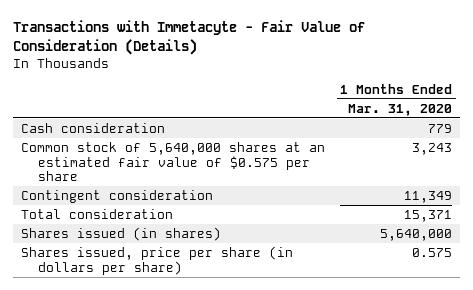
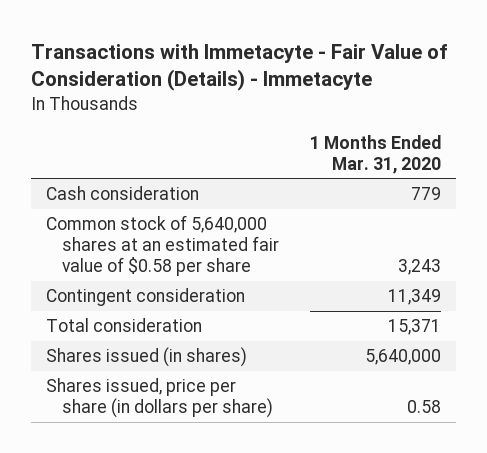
[12,20,365,56] Transactions with Immetacyte - Fair Value of Consideration (Details) -> [31,43,448,92] Transactions with Immetacyte - Fair Value of Consideration (Details) - Immetacyte
[20,141,325,182] Common stock of 5,640,000 shares at an estimated fair value of $0.575 per share -> [46,215,279,276] Common stock of 5,640,000 shares at an estimated fair value of $0.58 per share
[412,247,453,257] 0.575 -> [406,400,441,414] 0.58

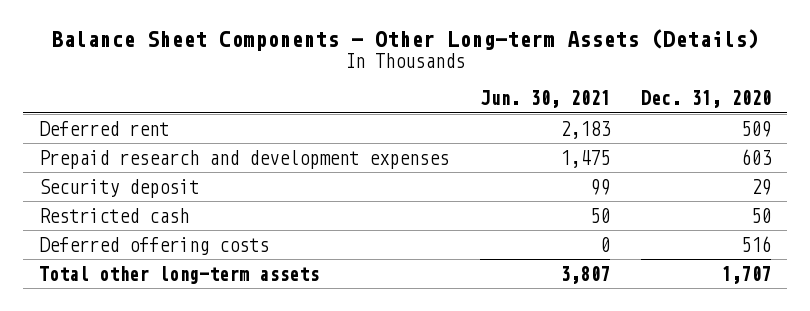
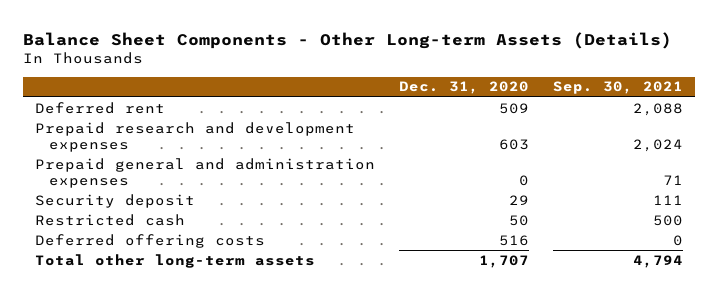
[480,90,611,109] Jun. 30, 2021 -> none
none -> [552,81,683,95] Sep. 30, 2021
none -> [35,157,376,188] Prepaid general and administration expenses

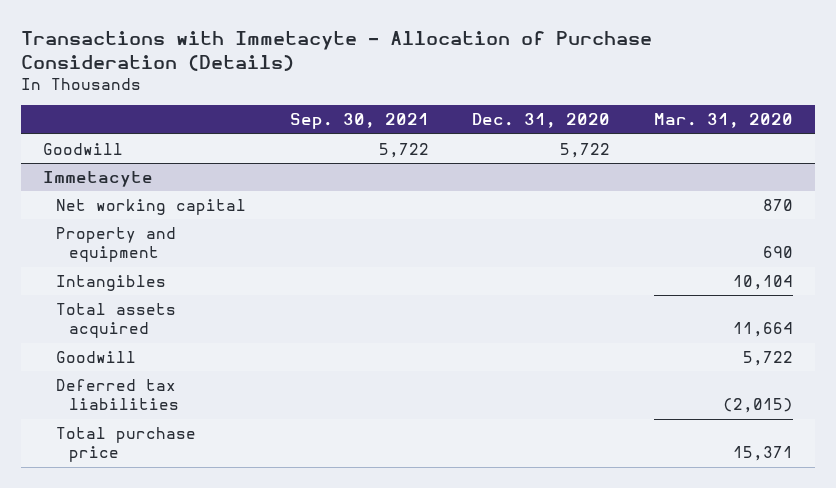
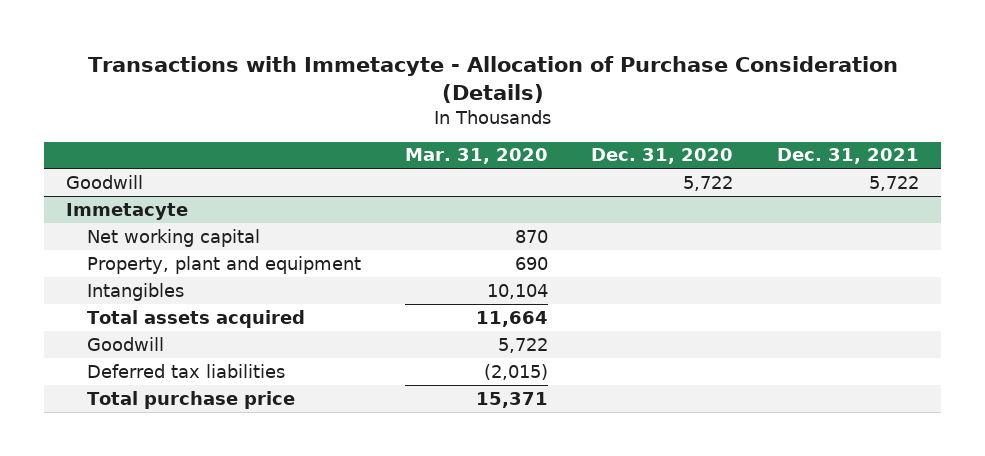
[289,113,429,130] Sep. 30, 2021 -> none
none -> [776,148,919,165] Dec. 31, 2021
[55,227,176,263] Property and equipment -> [87,255,362,274] Property, plant and equipment

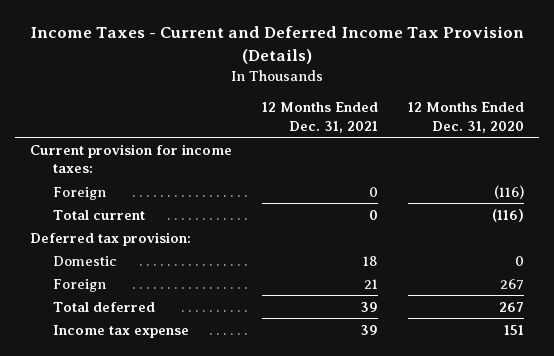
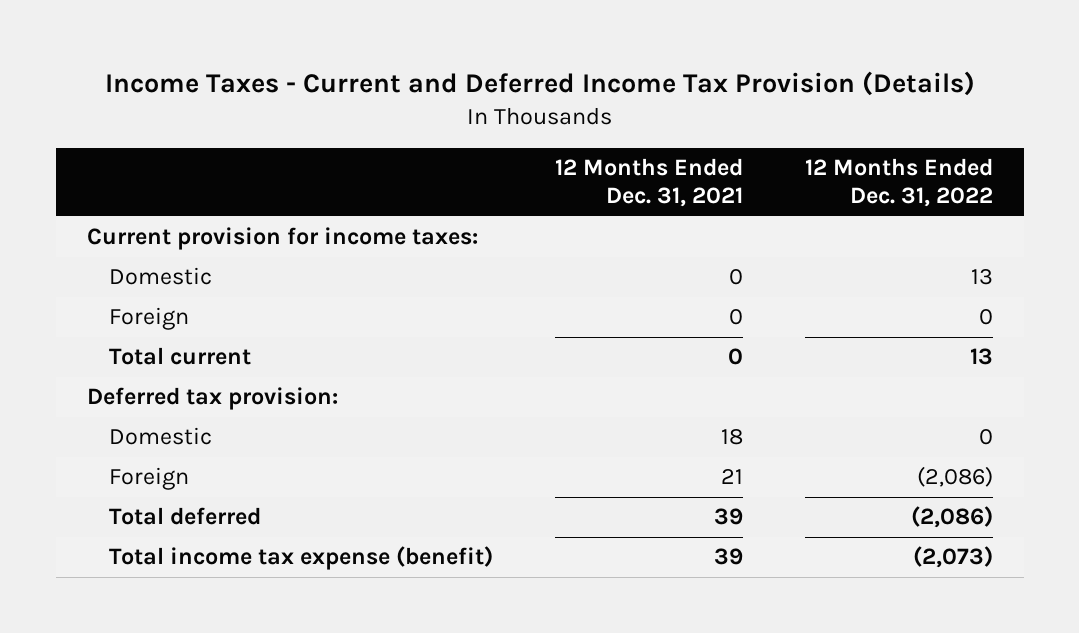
[407,102,524,133] 12 Months Ended Dec. 31, 2020 -> none
none -> [804,158,993,208] 12 Months Ended Dec. 31, 2022
none -> [108,267,212,286] Domestic
[53,324,190,338] Income tax expense -> [108,546,493,571] Total income tax expense (benefit)

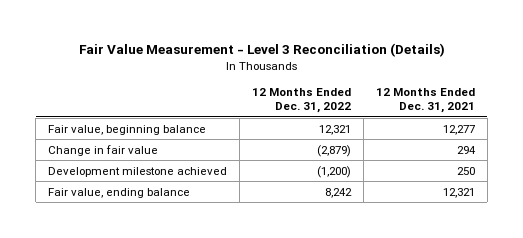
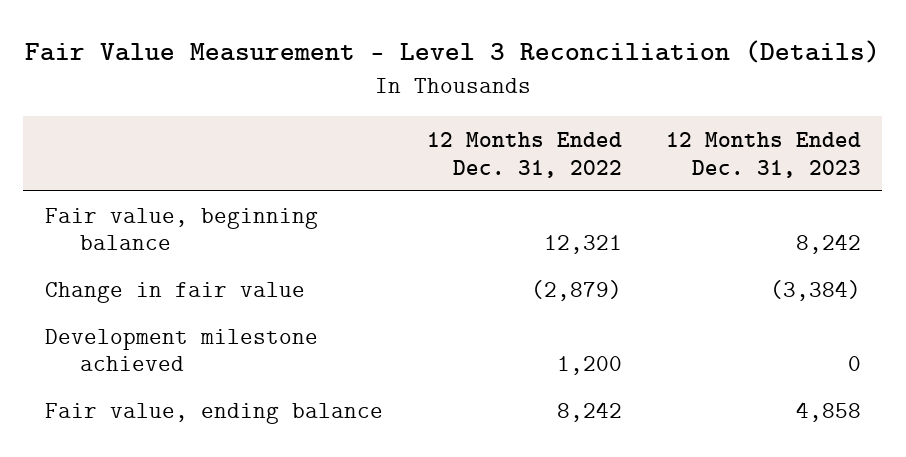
[375,88,475,114] 12 Months Ended Dec. 31, 2021 -> none
none -> [665,132,861,178] 12 Months Ended Dec. 31, 2023
[317,165,352,178] (1,200) -> [556,356,622,376] 1,200

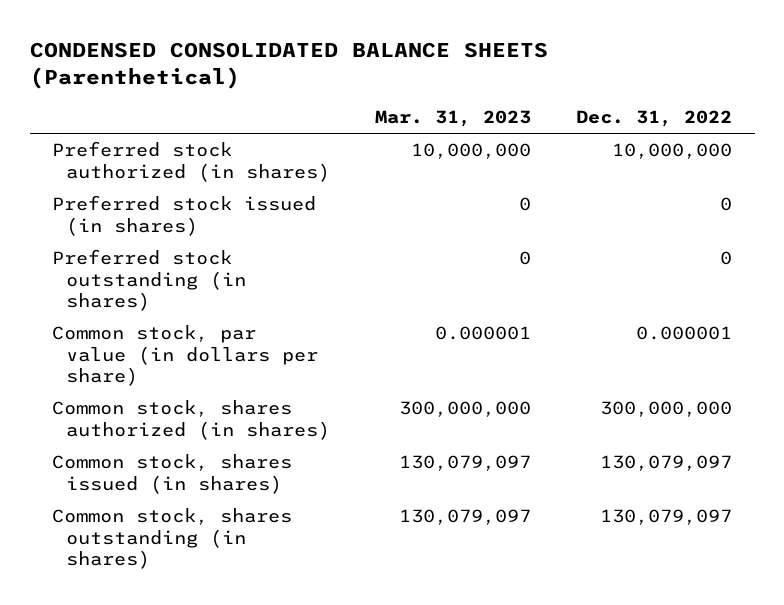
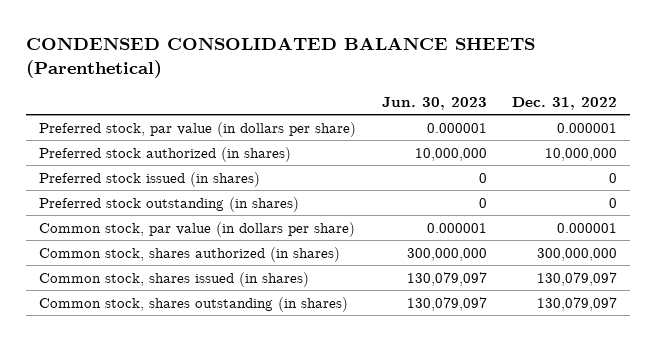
[375,110,532,128] Mar. 31, 2023 -> none
none -> [381,96,487,110] Jun. 30, 2023
none -> [39,121,357,137] Preferred stock, par value (in dollars per share)

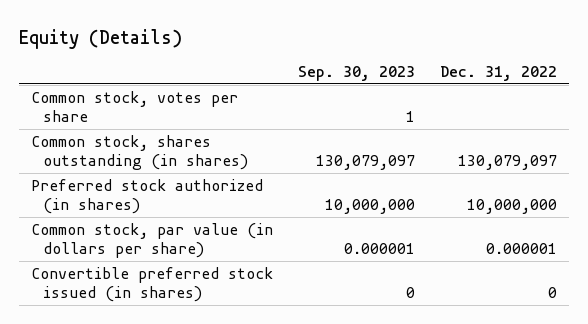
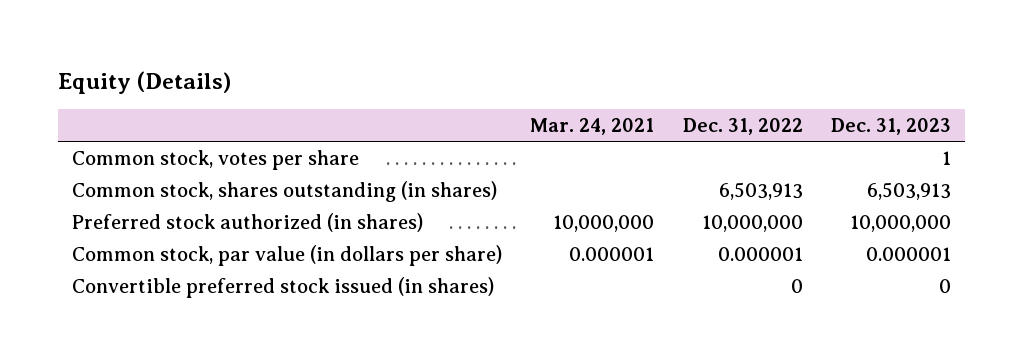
[297,66,415,82] Sep. 30, 2023 -> none
none -> [530,118,655,136] Mar. 24, 2021
none -> [830,118,951,136] Dec. 31, 2023
[457,155,557,171] 130,079,097 -> [718,182,803,201] 6,503,913

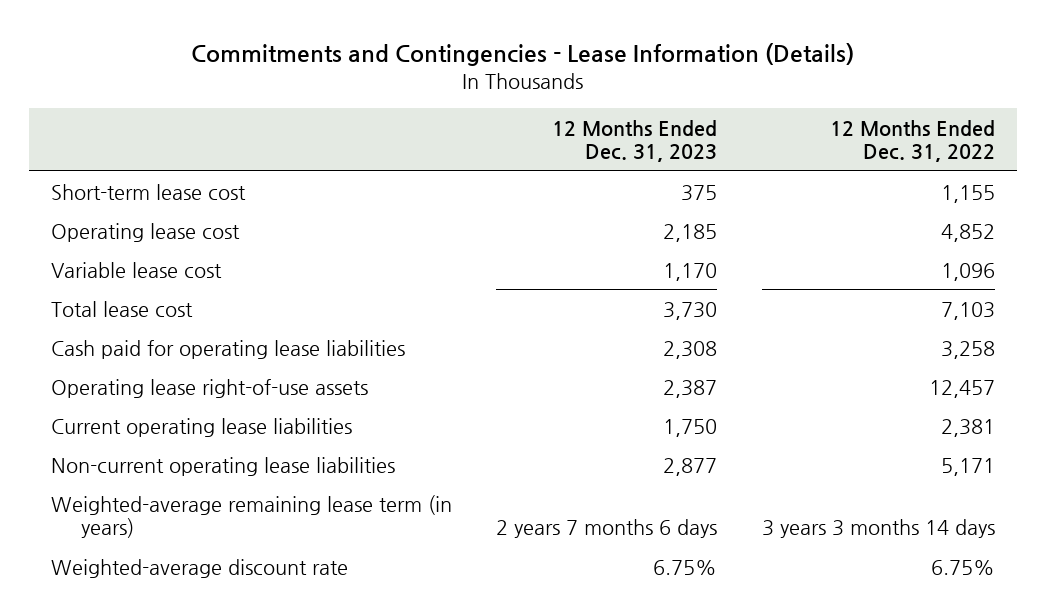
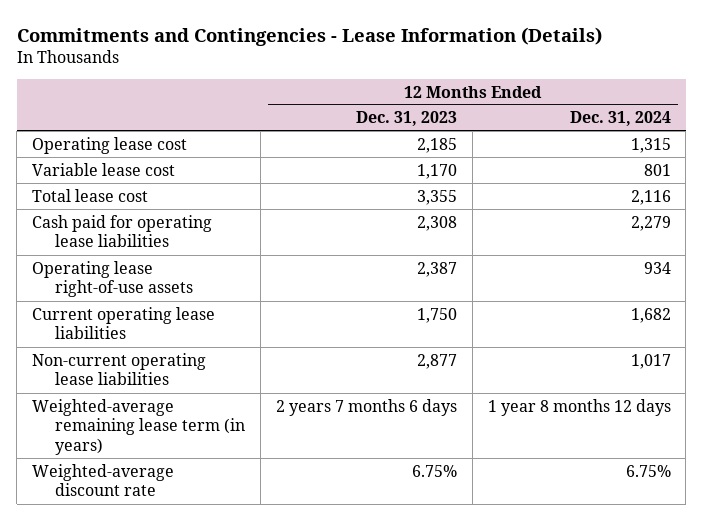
[829,119,995,163] 12 Months Ended Dec. 31, 2022 -> none
none -> [569,111,671,127] Dec. 31, 2024
[51,183,247,200] Short-term lease cost -> none
[663,301,718,320] 3,730 -> [416,189,457,205] 3,355

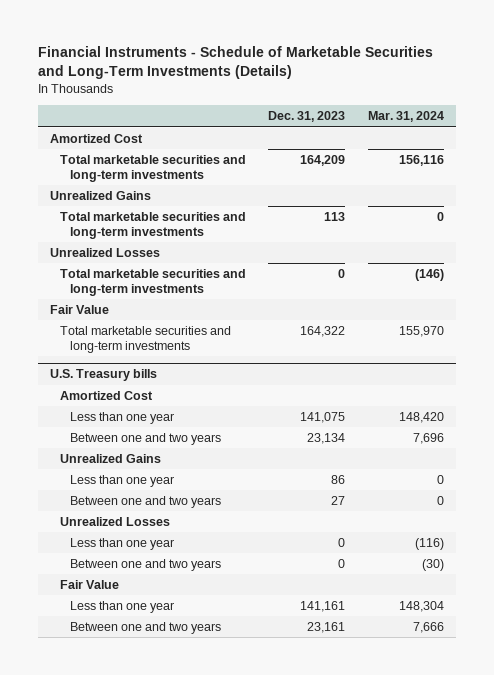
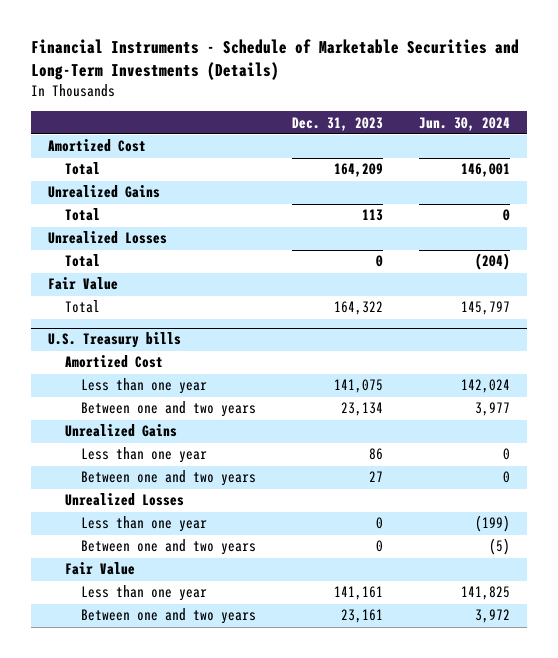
[368,111,445,123] Mar. 31, 2024 -> none
none -> [418,116,510,131] Jun. 30, 2024
[59,154,246,182] Total marketable securities and long-term investments -> [64,162,100,176] Total
[59,211,246,239] Total marketable securities and long-term investments -> [64,208,100,222] Total
[59,268,246,296] Total marketable securities and long-term investments -> [64,254,100,268] Total
[59,325,231,353] Total marketable securities and long-term investments -> [64,300,100,314] Total

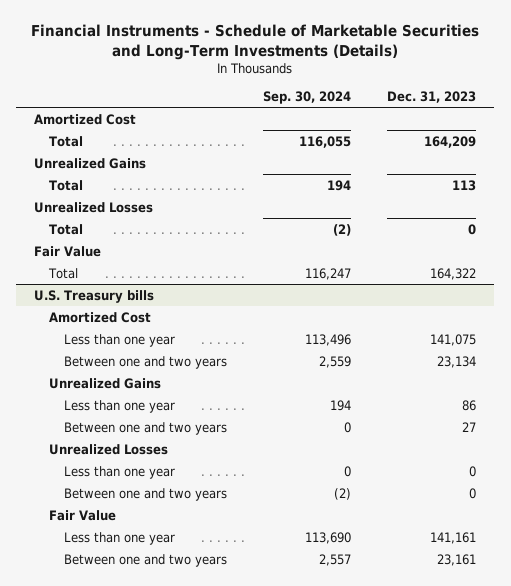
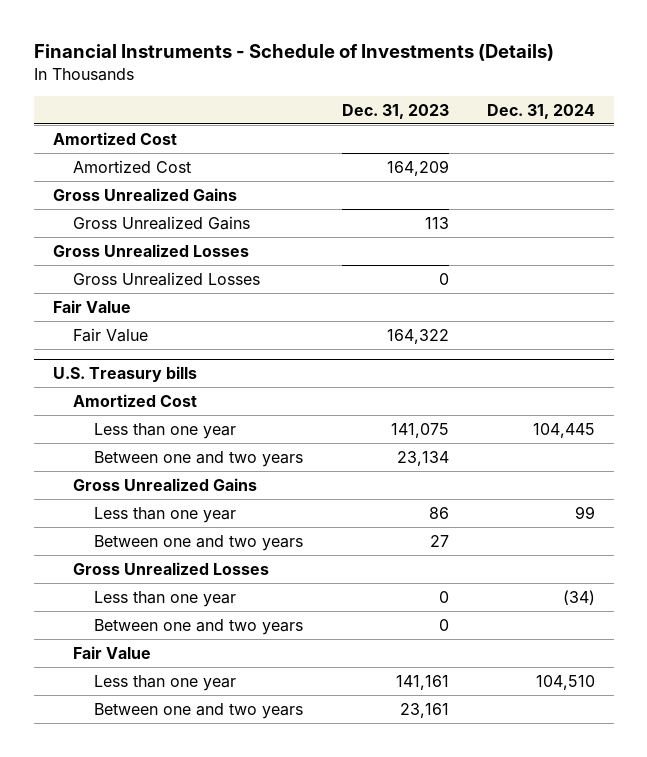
[31,24,480,60] Financial Instruments - Schedule of Marketable Securities and Long-Term Investments (Details) -> [33,44,554,62] Financial Instruments - Schedule of Investments (Details)
[263,90,352,104] Sep. 30, 2024 -> none
none -> [486,103,595,119] Dec. 31, 2024
[49,135,84,147] Total -> [73,159,192,173] Amortized Cost
[34,157,147,169] Unrealized Gains -> [52,187,237,201] Gross Unrealized Gains
[49,179,84,191] Total -> [73,215,251,230] Gross Unrealized Gains
[34,201,154,213] Unrealized Losses -> [52,243,249,257] Gross Unrealized Losses
[49,223,84,235] Total -> [73,271,261,286] Gross Unrealized Losses
[48,267,79,279] Total -> [73,327,149,342] Fair Value
[49,377,162,389] Unrealized Gains -> [73,477,258,491] Gross Unrealized Gains
[49,443,169,455] Unrealized Losses -> [73,561,270,575] Gross Unrealized Losses

